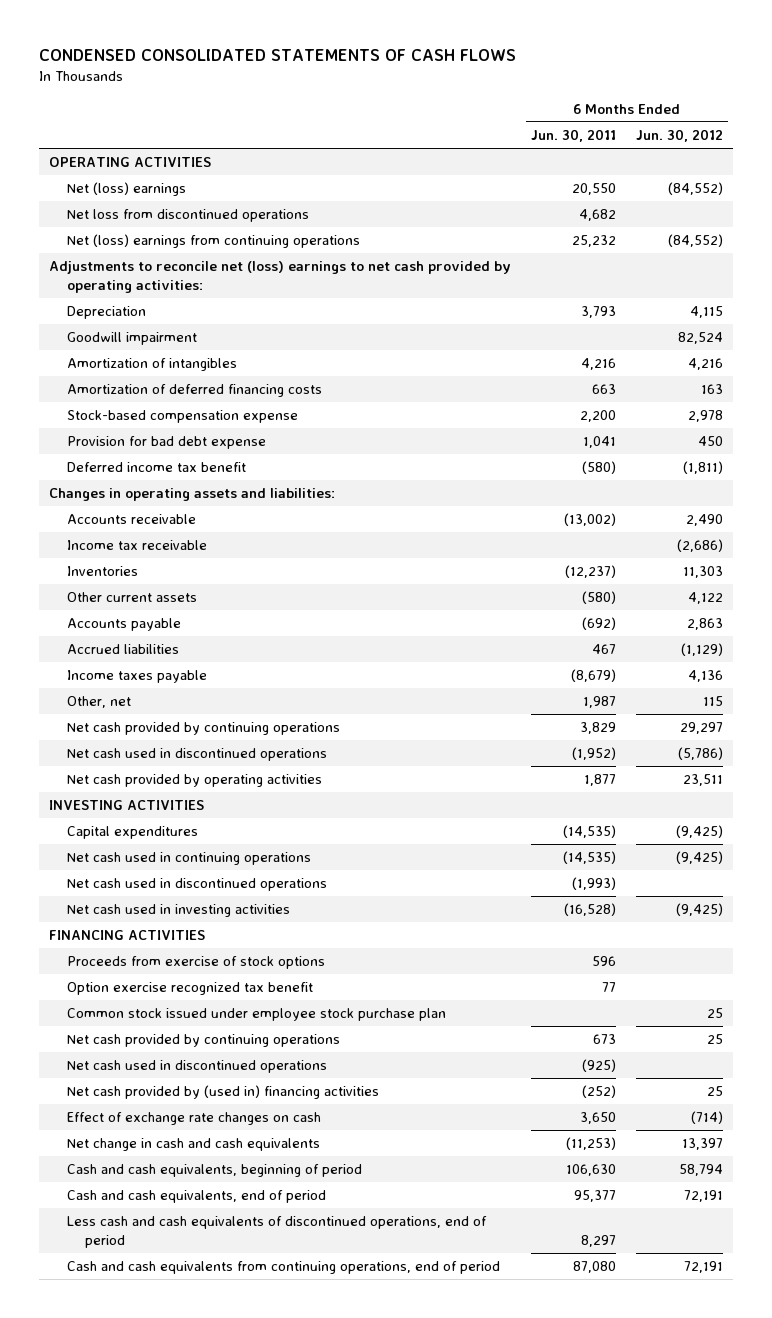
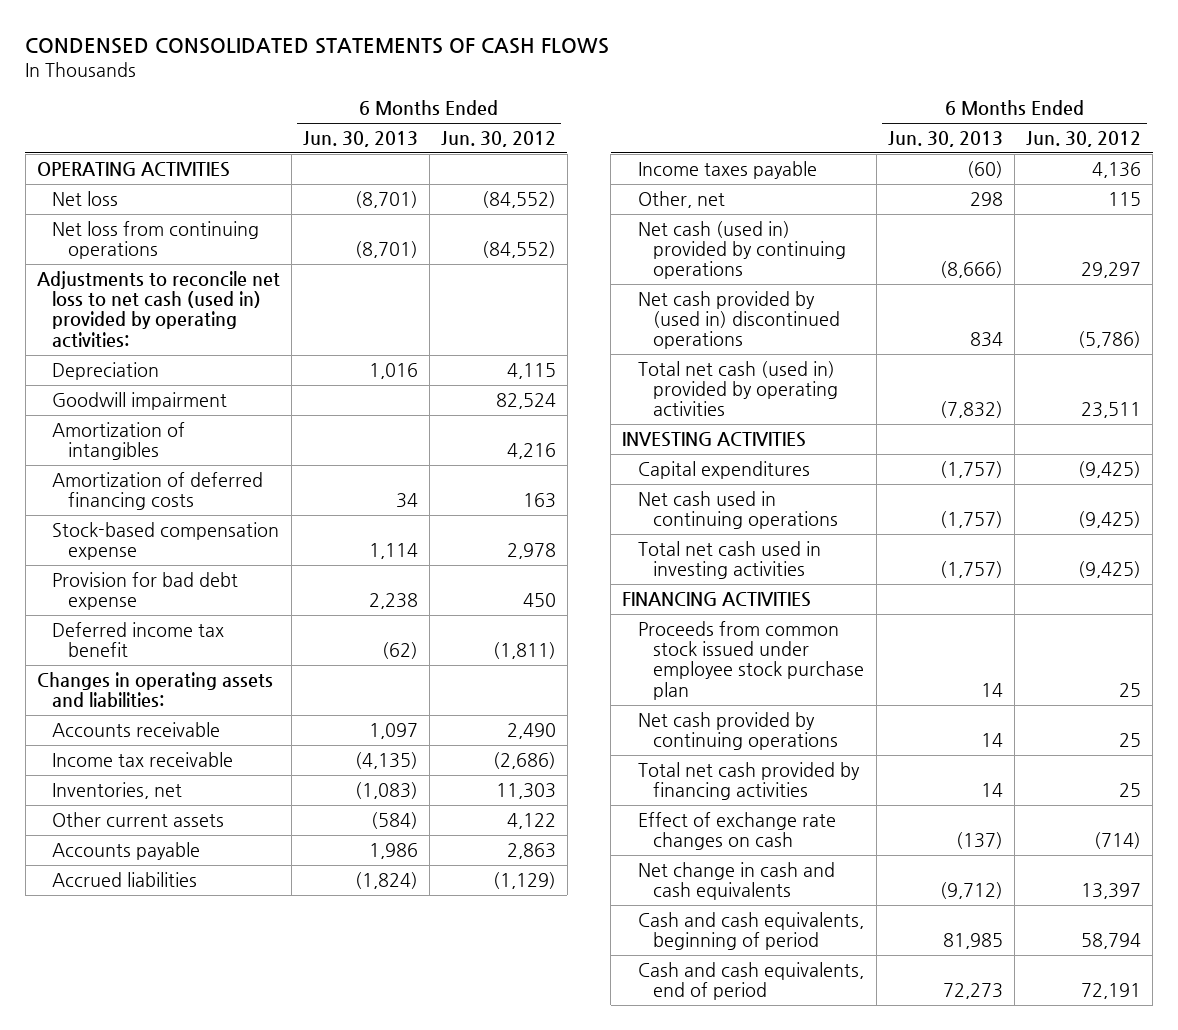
[530,129,616,143] Jun. 30, 2011 -> none
none -> [302,131,418,148] Jun. 30, 2013
[66,209,309,223] Net loss from discontinued operations -> none
[66,182,186,197] Net (loss) earnings -> [52,191,119,207] Net loss
[66,234,360,249] Net (loss) earnings from continuing operations -> [52,221,260,260] Net loss from continuing operations
[48,261,511,293] Adjustments to reconcile net (loss) earnings to net cash provided by operating activities: -> [36,271,280,348] Adjustments to reconcile net loss to net cash (used in) provided by operating activities:
[66,566,138,577] Inventories -> [52,782,183,800] Inventories, net
[66,722,340,736] Net cash provided by continuing operations -> [637,221,847,280] Net cash (used in) provided by continuing operations
[66,748,327,762] Net cash used in discontinued operations -> [637,291,841,350] Net cash provided by (used in) discontinued operations
[66,774,322,788] Net cash provided by operating activities -> [637,361,839,417] Total net cash (used in) provided by operating activities
[66,878,327,892] Net cash used in discontinued operations -> none
[66,904,290,918] Net cash used in investing activities -> [637,541,821,580] Total net cash used in investing activities
[66,956,325,970] Proceeds from exercise of stock options -> none
[66,982,313,996] Option exercise recognized tax benefit -> none
[66,1008,446,1022] Common stock issued under employee stock purchase plan -> [637,621,865,700] Proceeds from common stock issued under employee stock purchase plan
[66,1060,327,1074] Net cash used in discontinued operations -> none
[66,1085,379,1100] Net cash provided by (used in) financing activities -> [637,762,860,801] Total net cash provided by financing activities
[66,1216,487,1248] Less cash and cash equivalents of discontinued operations, end of period -> none
[66,1261,500,1275] Cash and cash equivalents from continuing operations, end of period -> none

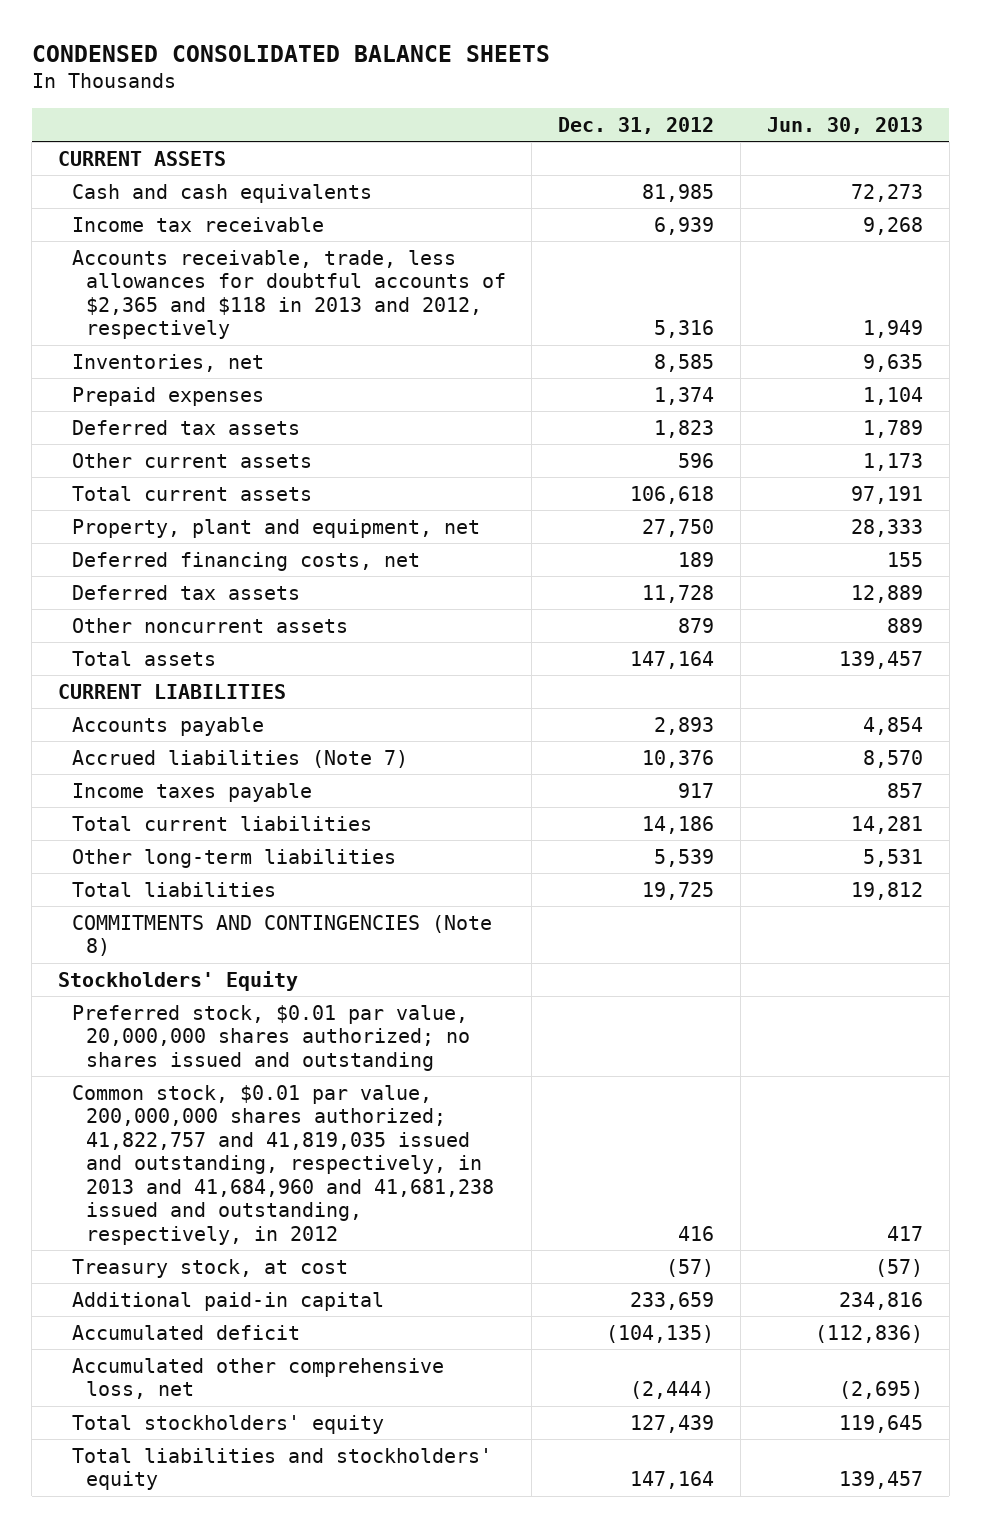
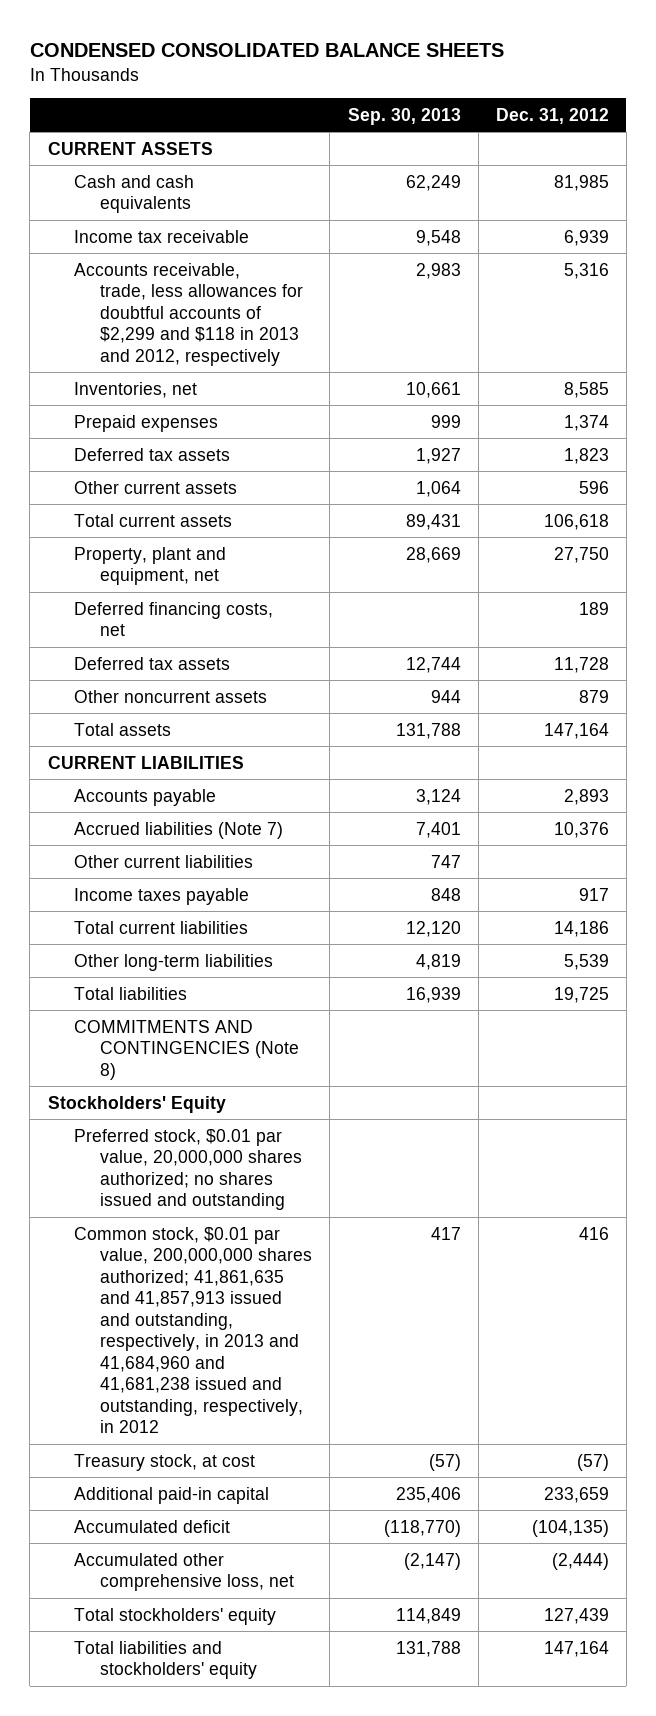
[766,116,923,134] Jun. 30, 2013 -> none
none -> [347,107,461,125] Sep. 30, 2013
[71,249,506,340] Accounts receivable, trade, less allowances for doubtful accounts of $2,365 and $118 in 2013 and 2012, respectively -> [73,262,304,366] Accounts receivable, trade, less allowances for doubtful accounts of $2,299 and $118 in 2013 and 2012, respectively
none -> [73,854,253,868] Other current liabilities
[71,1084,494,1245] Common stock, $0.01 par value, 200,000,000 shares authorized; 41,822,757 and 41,819,035 issued and outstanding, respectively, in 2013 and 41,684,960 and 41,681,238 issued and outstanding, respectively, in 2012 -> [73,1226,313,1434] Common stock, $0.01 par value, 200,000,000 shares authorized; 41,861,635 and 41,857,913 issued and outstanding, respectively, in 2013 and 41,684,960 and 41,681,238 issued and outstanding, respectively, in 2012

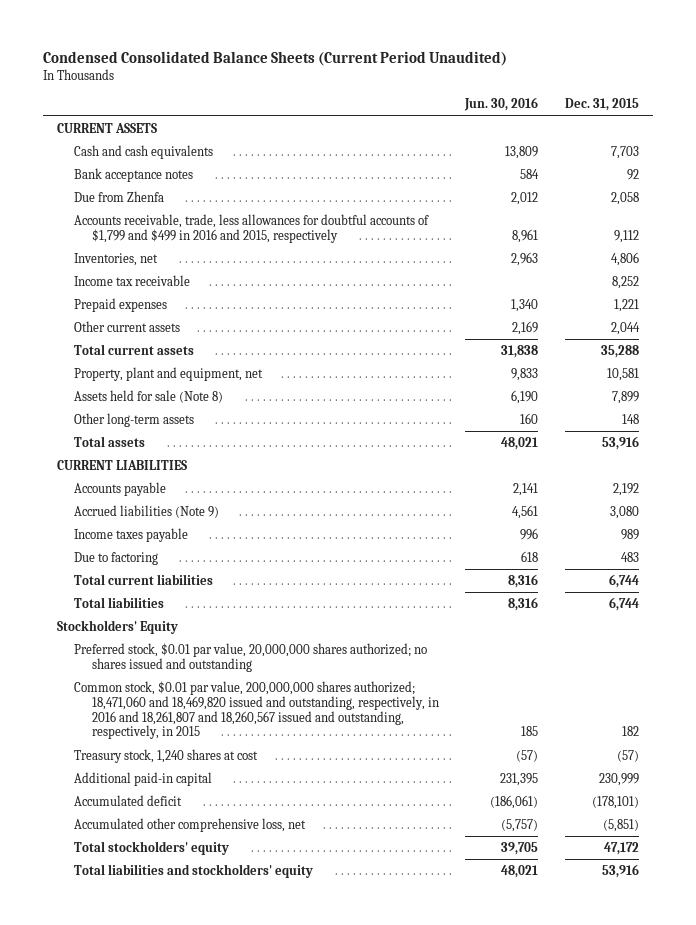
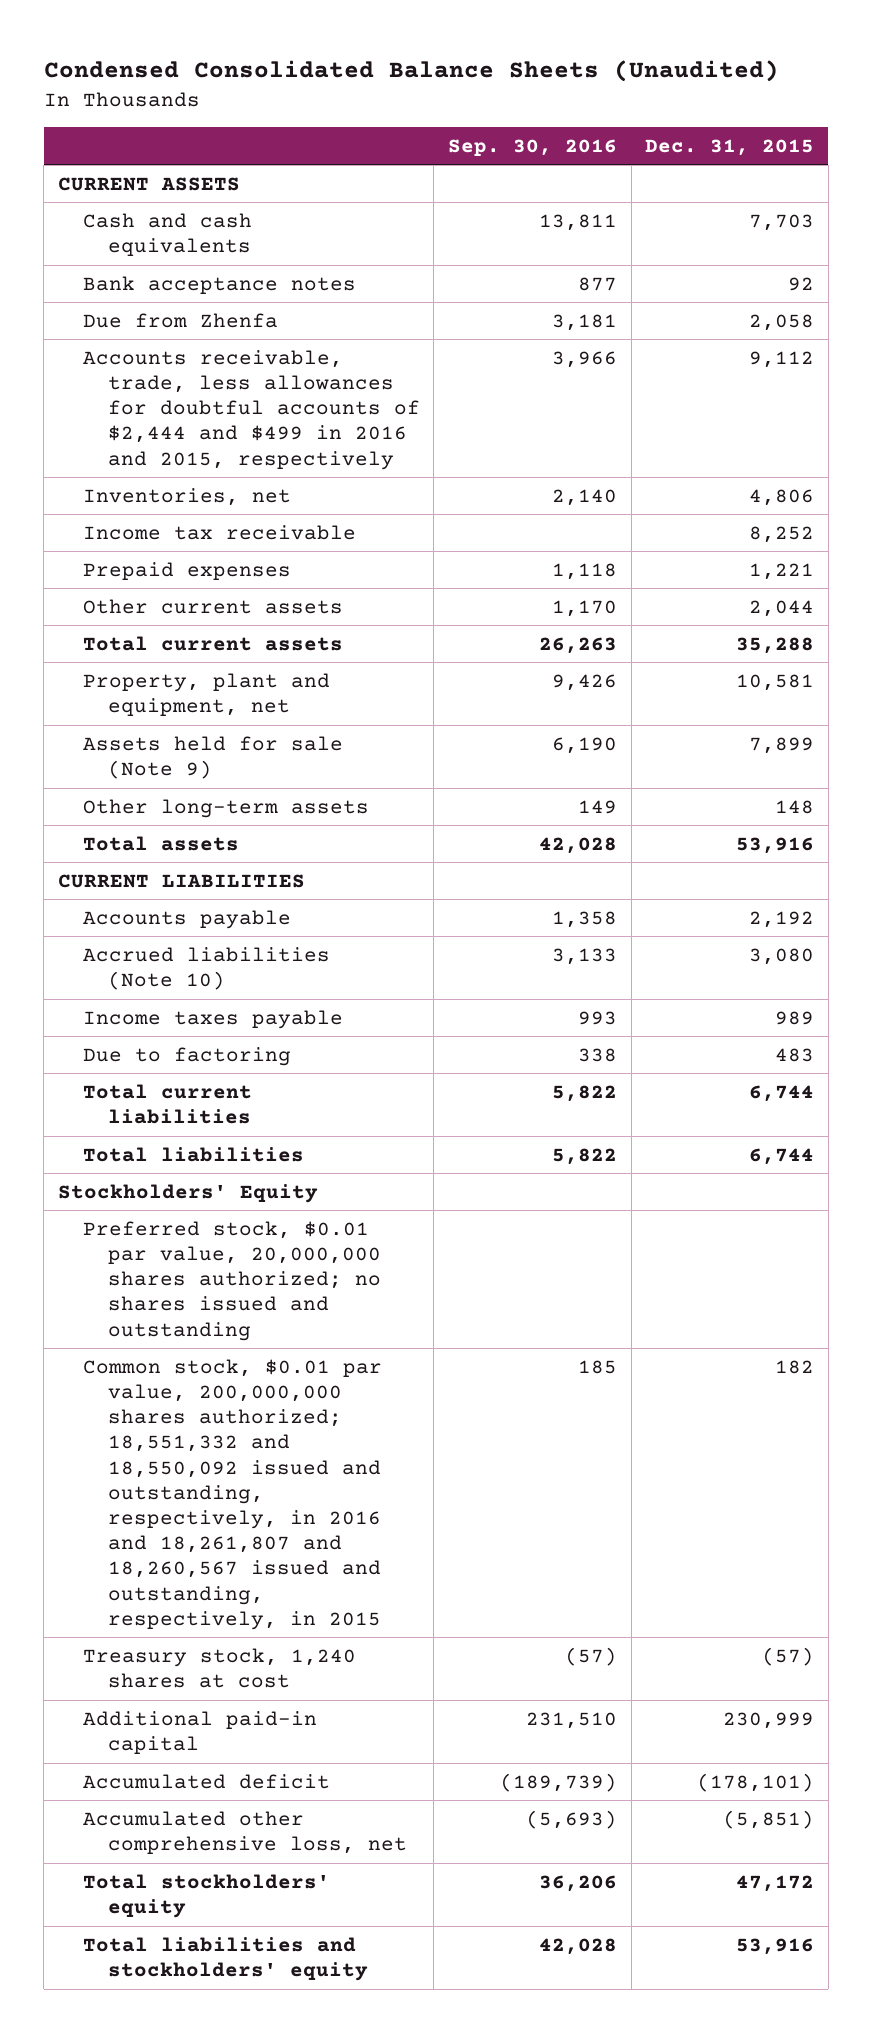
[43,51,508,67] Condensed Consolidated Balance Sheets (Current Period Unaudited) -> [43,59,779,82] Condensed Consolidated Balance Sheets (Unaudited)
[464,97,539,112] Jun. 30, 2016 -> none
none -> [448,138,618,156] Sep. 30, 2016
[74,213,430,243] Accounts receivable, trade, less allowances for doubtful accounts of $1,799 and $499 in 2016 and 2015, respectively -> [82,349,420,470] Accounts receivable, trade, less allowances for doubtful accounts of $2,444 and $499 in 2016 and 2015, respectively
[74,389,224,403] Assets held for sale (Note 8) -> [82,735,343,780] Assets held for sale (Note 9)
[74,504,220,518] Accrued liabilities (Note 9) -> [82,946,330,991] Accrued liabilities (Note 10)
[74,680,439,740] Common stock, $0.01 par value, 200,000,000 shares authorized; 18,471,060 and 18,469,820 issued and outstanding, respectively, in 2016 and 18,261,807 and 18,260,567 issued and outstanding, respectively, in 2015 -> [82,1358,382,1630] Common stock, $0.01 par value, 200,000,000 shares authorized; 18,551,332 and 18,550,092 issued and outstanding, respectively, in 2016 and 18,261,807 and 18,260,567 issued and outstanding, respectively, in 2015

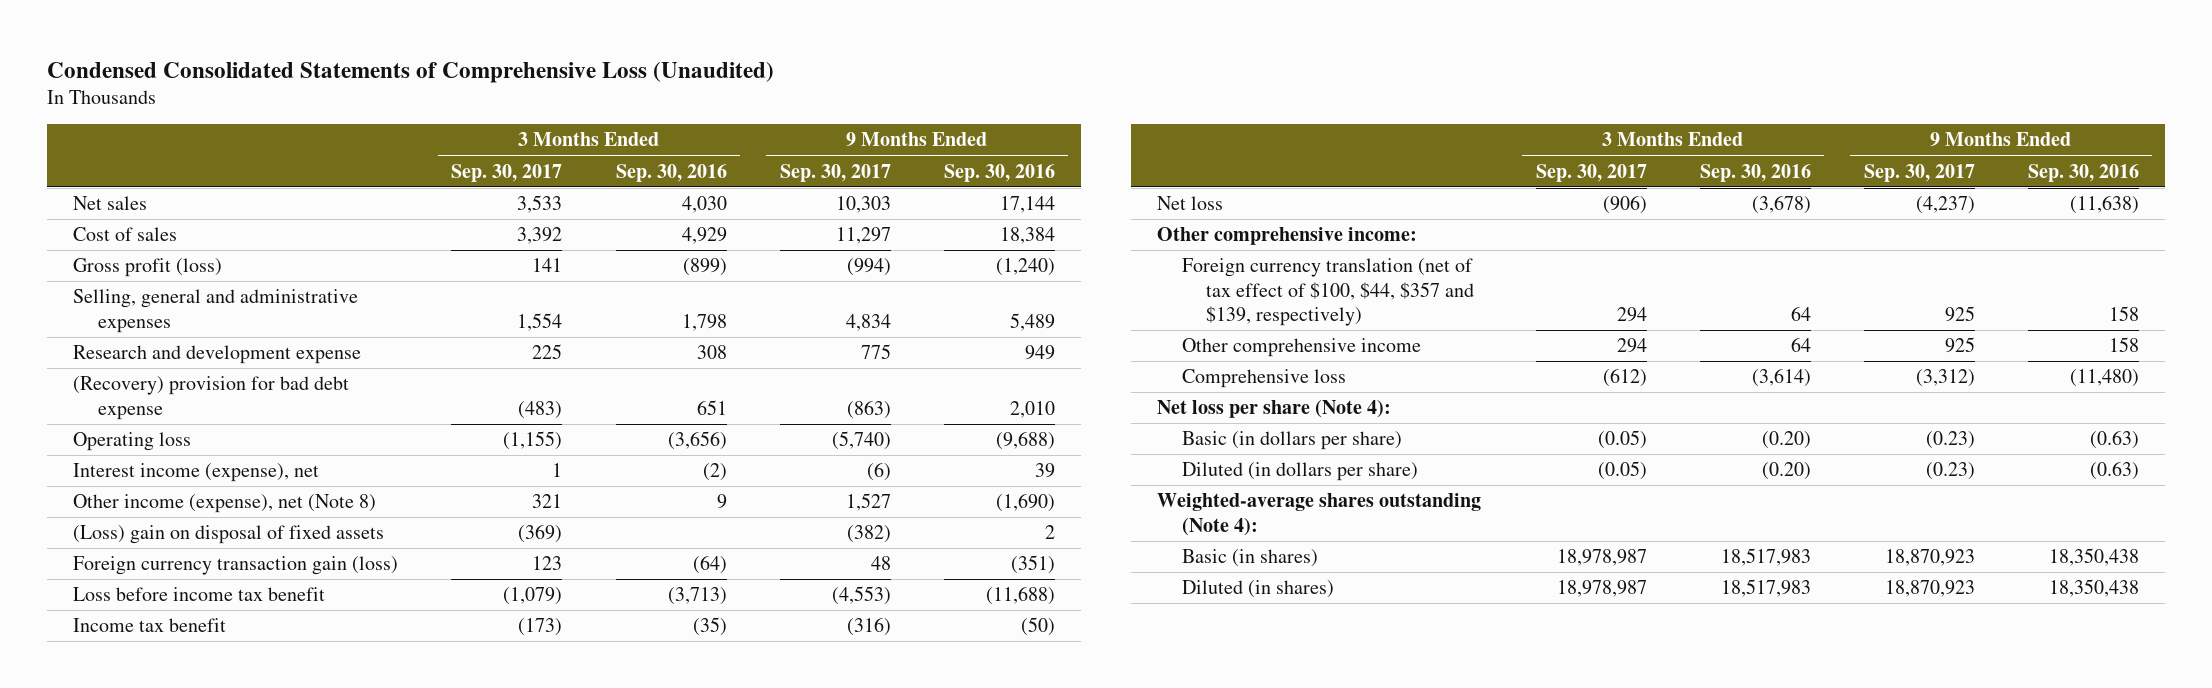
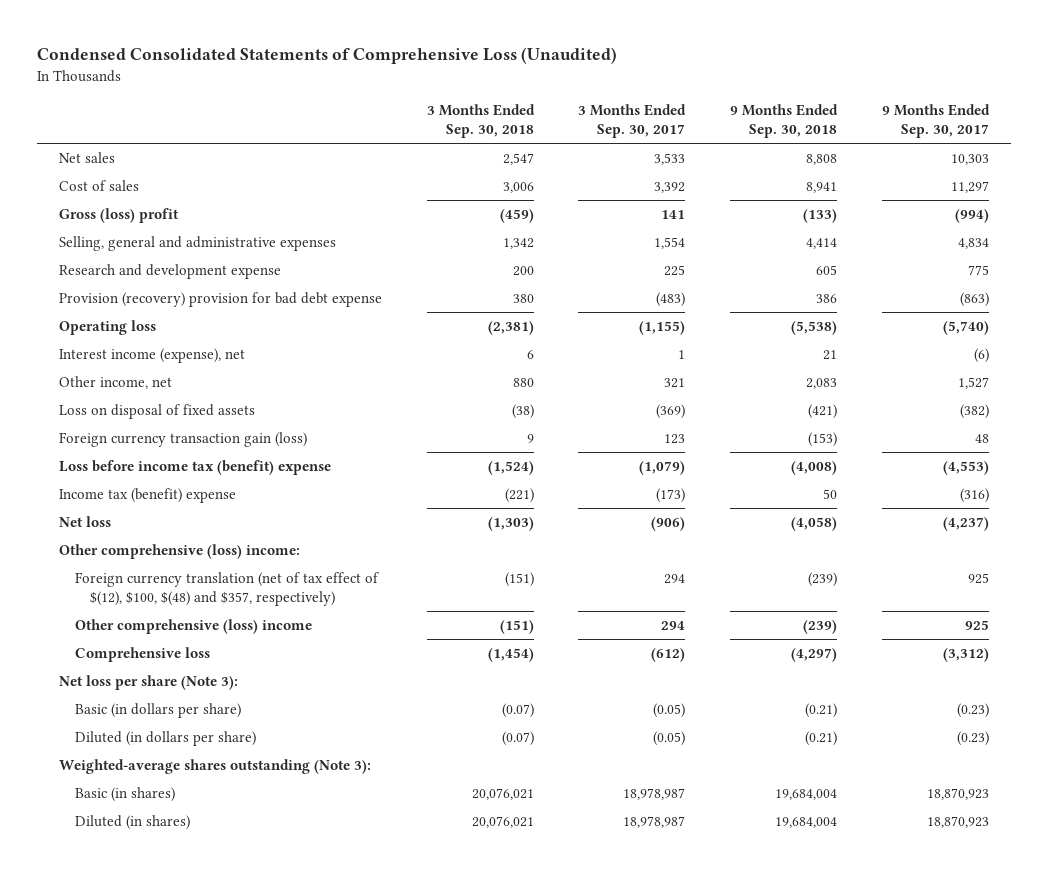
[615,163,727,182] Sep. 30, 2016 -> none
[943,163,1055,182] Sep. 30, 2016 -> none
none -> [426,104,535,138] 3 Months Ended Sep. 30, 2018
none -> [729,104,838,138] 9 Months Ended Sep. 30, 2018
[73,258,223,278] Gross profit (loss) -> [59,208,180,224] Gross (loss) profit
[73,376,350,420] (Recovery) provision for bad debt expense -> [59,292,383,308] Provision (recovery) provision for bad debt expense
[73,494,377,514] Other income (expense), net (Note 8) -> [59,376,173,390] Other income, net
[73,525,385,545] (Loss) gain on disposal of fixed assets -> [59,404,256,420] Loss on disposal of fixed assets
[73,587,326,602] Loss before income tax benefit -> [59,460,332,476] Loss before income tax (benefit) expense
[73,618,227,633] Income tax benefit -> [59,488,237,504] Income tax (benefit) expense
[1157,227,1418,246] Other comprehensive income: -> [59,544,301,560] Other comprehensive (loss) income:
[1181,258,1475,326] Foreign currency translation (net of tax effect of $100, $44, $357 and $139, respectively) -> [74,572,379,606] Foreign currency translation (net of tax effect of $(12), $100, $(48) and $357, respectively)
[1181,338,1421,358] Other comprehensive income -> [74,619,312,635] Other comprehensive (loss) income
[1157,400,1392,419] Net loss per share (Note 4): -> [59,675,239,691] Net loss per share (Note 3):
[1157,493,1482,536] Weighted-average shares outstanding (Note 4): -> [59,759,372,775] Weighted-average shares outstanding (Note 3):

